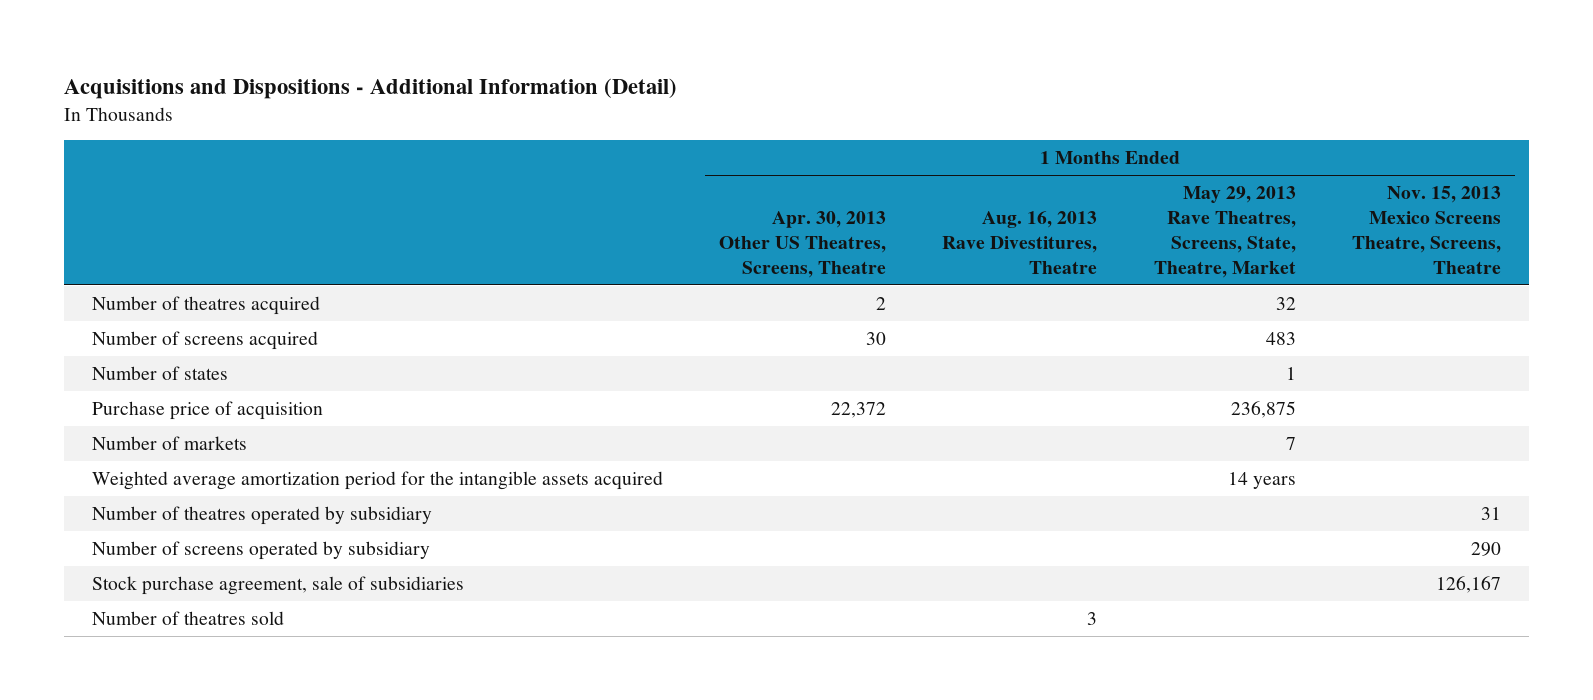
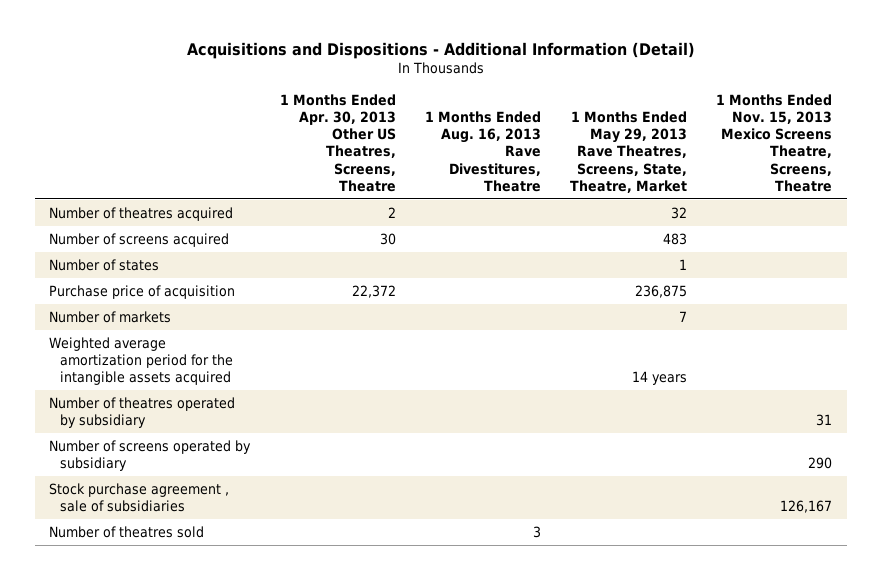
[92,575,465,595] Stock purchase agreement, sale of subsidiaries -> [49,482,230,513] Stock purchase agreement , sale of subsidiaries

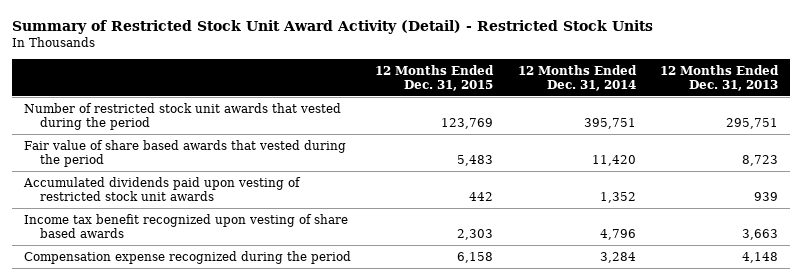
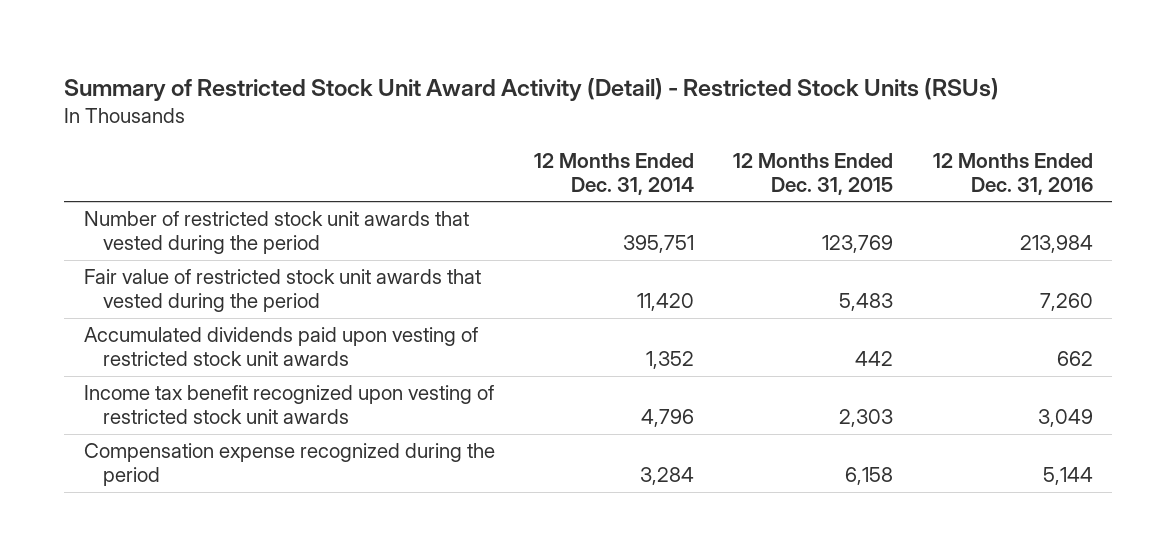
[12,19,654,34] Summary of Restricted Stock Unit Award Activity (Detail) - Restricted Stock Units -> [64,77,1000,101] Summary of Restricted Stock Unit Award Activity (Detail) - Restricted Stock Units (RSUs)
[659,64,779,91] 12 Months Ended Dec. 31, 2013 -> none
none -> [932,153,1093,195] 12 Months Ended Dec. 31, 2016
[24,139,347,167] Fair value of share based awards that vested during the period -> [83,269,481,313] Fair value of restricted stock unit awards that vested during the period
[24,213,349,238] Income tax benefit recognized upon vesting of share based awards -> [83,385,494,425] Income tax benefit recognized upon vesting of restricted stock unit awards

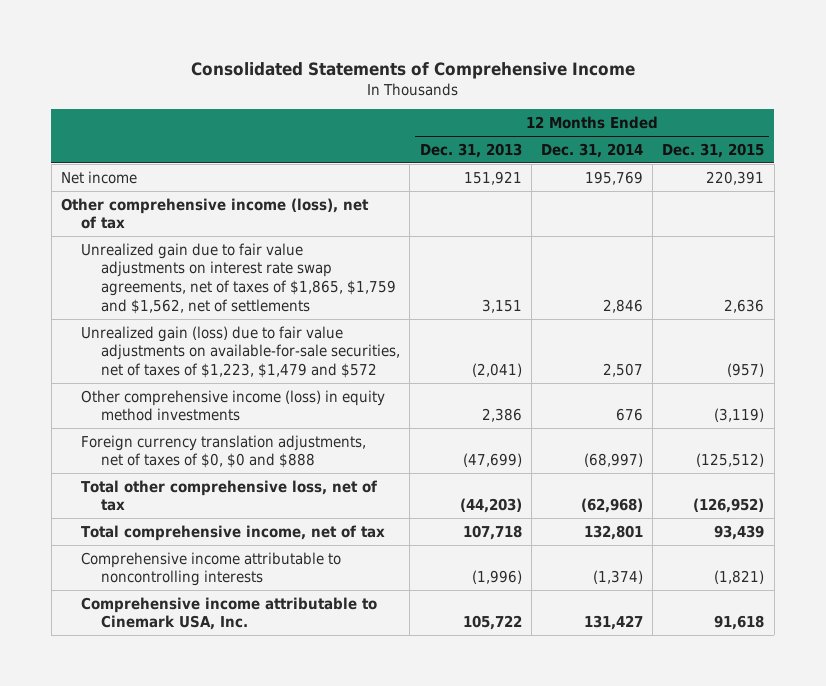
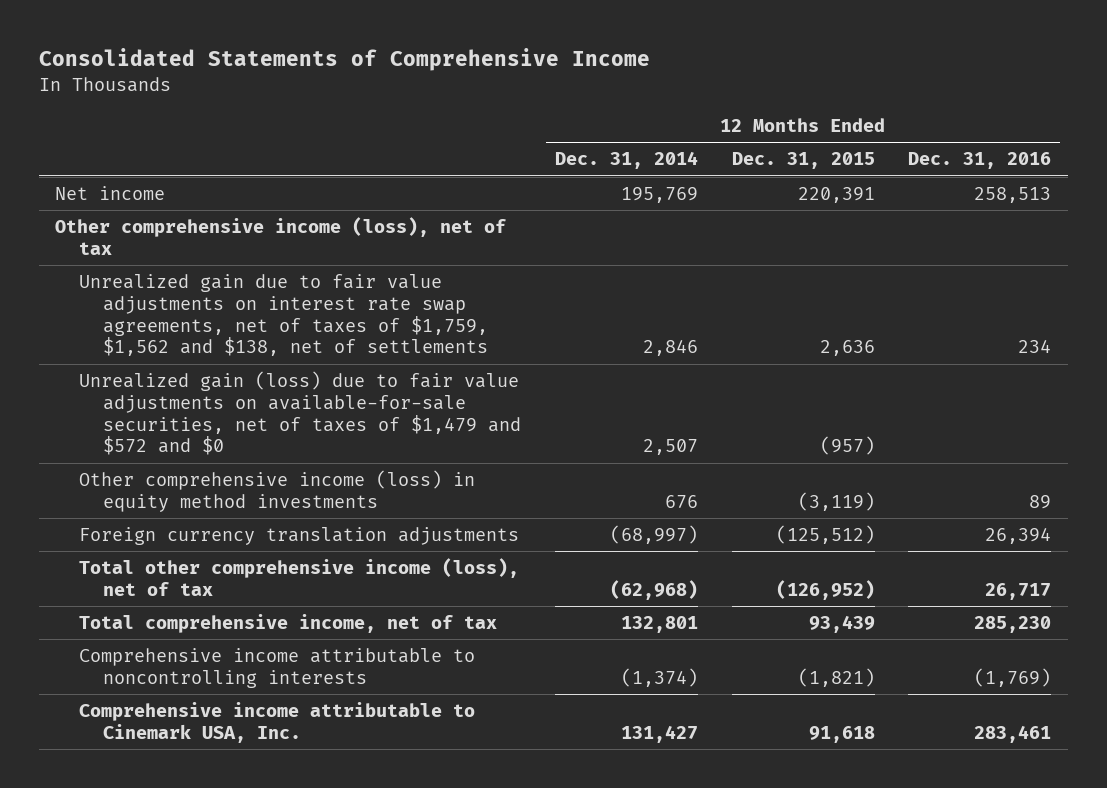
[419,142,522,158] Dec. 31, 2013 -> none
none -> [908,152,1052,170] Dec. 31, 2016
[81,242,397,314] Unrealized gain due to fair value adjustments on interest rate swap agreements, net of taxes of $1,865, $1,759 and $1,562, net of settlements -> [79,273,489,357] Unrealized gain due to fair value adjustments on interest rate swap agreements, net of taxes of $1,759, $1,562 and $138, net of settlements
[81,325,401,379] Unrealized gain (loss) due to fair value adjustments on available-for-sale securities, net of taxes of $1,223, $1,479 and $572 -> [79,370,522,456] Unrealized gain (loss) due to fair value adjustments on available-for-sale securities, net of taxes of $1,479 and $572 and $0
[81,434,367,469] Foreign currency translation adjustments, net of taxes of $0, $0 and $888 -> [79,526,520,545] Foreign currency translation adjustments
[81,479,378,512] Total other comprehensive loss, net of tax -> [79,557,520,596] Total other comprehensive income (loss), net of tax

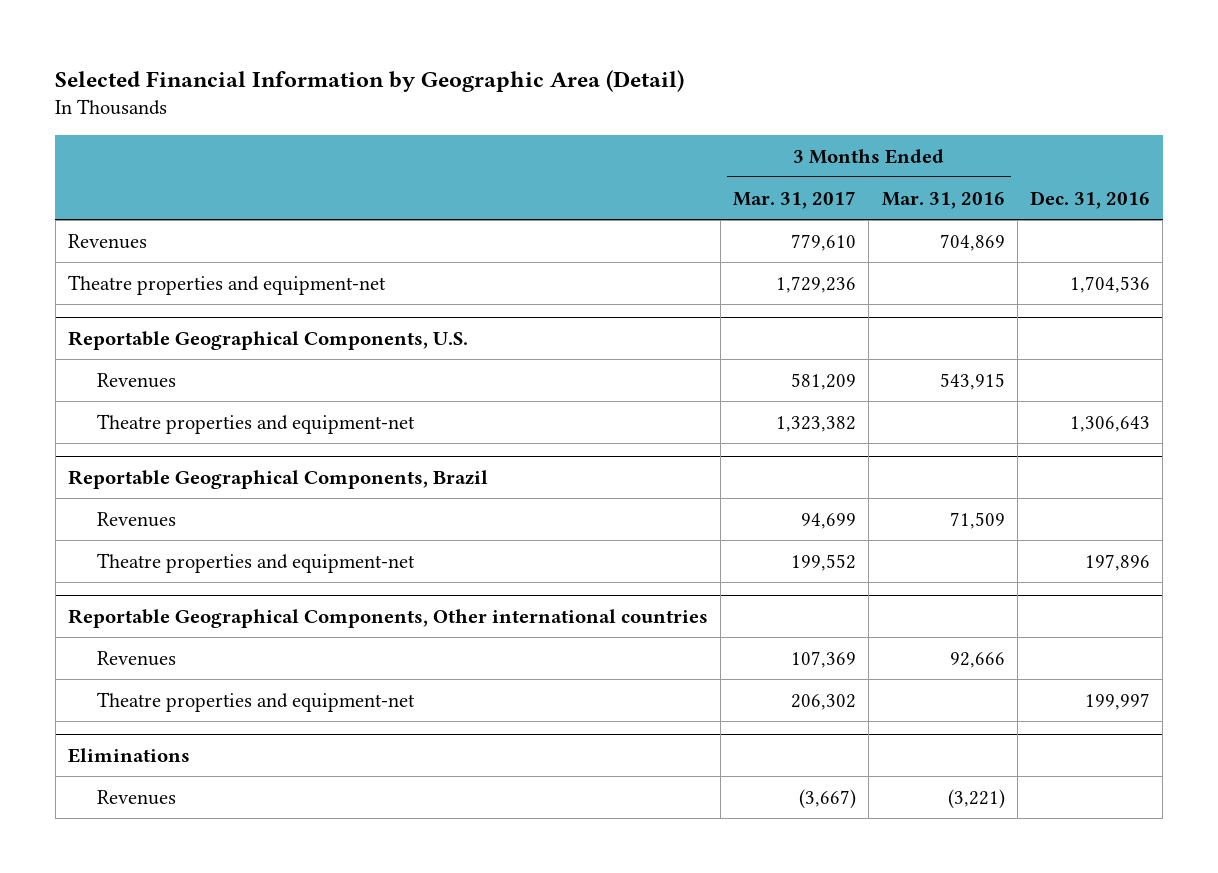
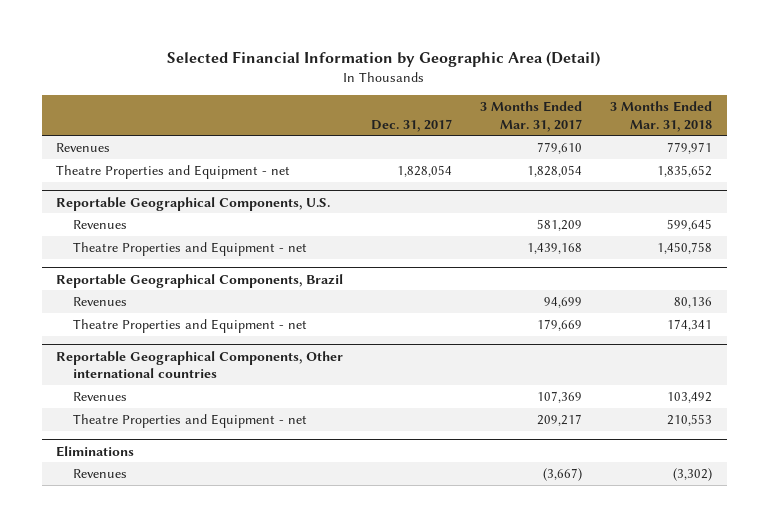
[881,191,1005,209] Mar. 31, 2016 -> none
[1029,190,1150,209] Dec. 31, 2016 -> none
none -> [370,118,452,132] Dec. 31, 2017
none -> [610,101,713,132] 3 Months Ended Mar. 31, 2018
[68,274,387,295] Theatre properties and equipment-net -> [55,164,290,179] Theatre Properties and Equipment - net
[776,275,857,293] 1,729,236 -> [527,164,583,177] 1,828,054
[96,413,415,434] Theatre properties and equipment-net -> [73,241,308,256] Theatre Properties and Equipment - net
[776,415,857,432] 1,323,382 -> [527,242,583,254] 1,439,168
[96,552,415,573] Theatre properties and equipment-net -> [73,318,308,333] Theatre Properties and Equipment - net
[791,553,857,571] 199,552 -> [537,318,583,331] 179,669
[96,691,415,712] Theatre properties and equipment-net -> [73,413,308,428] Theatre Properties and Equipment - net
[791,693,857,710] 206,302 -> [537,413,583,426] 209,217

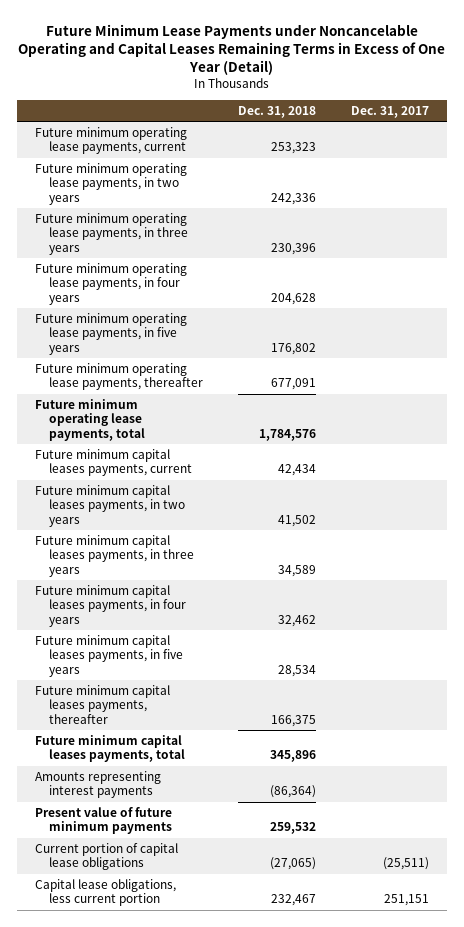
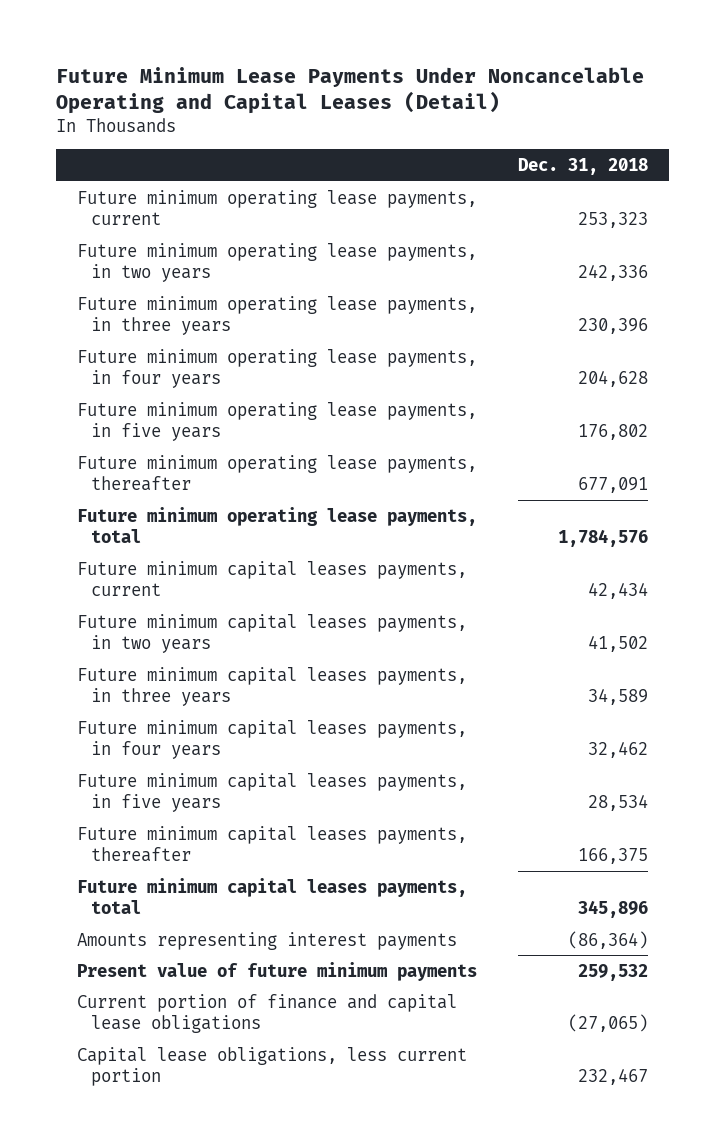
[17,23,445,76] Future Minimum Lease Payments under Noncancelable Operating and Capital Leases Remaining Terms in Excess of One Year (Detail) -> [56,66,645,115] Future Minimum Lease Payments Under Noncancelable Operating and Capital Leases (Detail)
[351,106,430,119] Dec. 31, 2017 -> none
[34,843,178,871] Current portion of capital lease obligations -> [76,993,457,1033] Current portion of finance and capital lease obligations

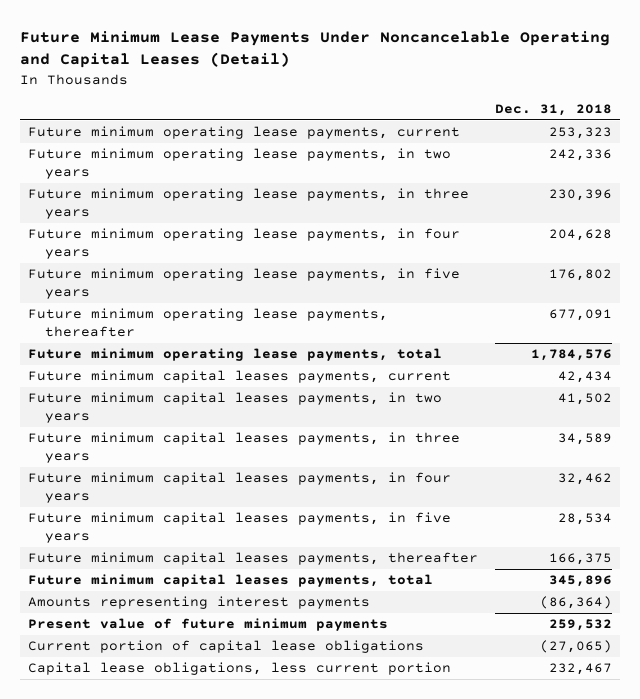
[76,993,457,1033] Current portion of finance and capital lease obligations -> [28,640,425,654] Current portion of capital lease obligations

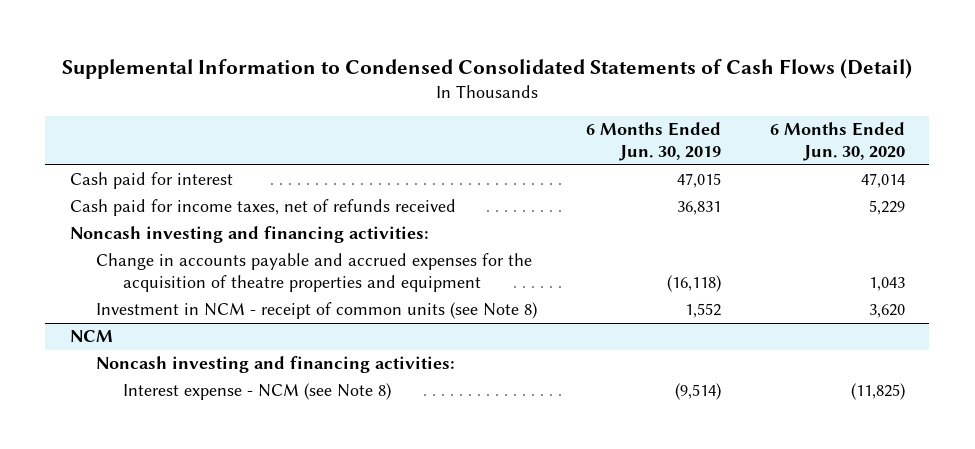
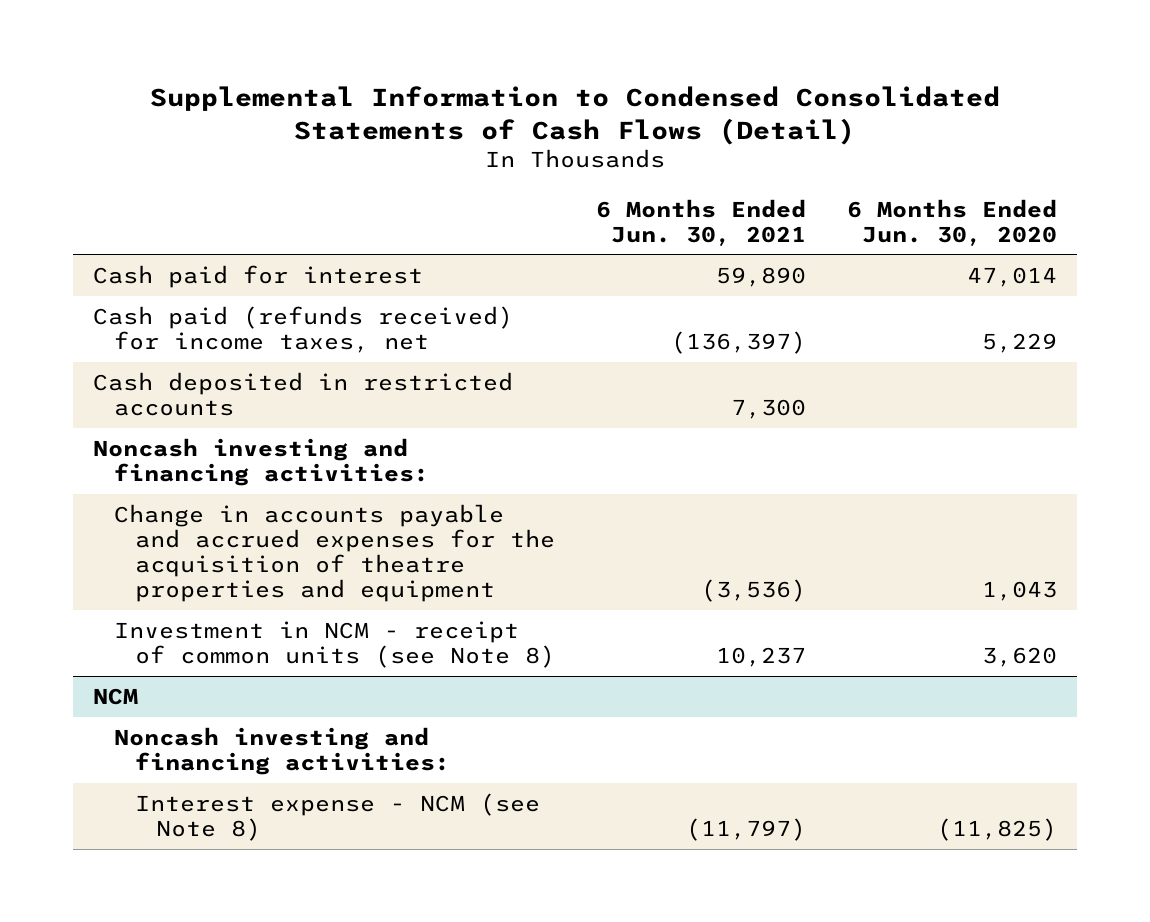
[586,122,722,162] 6 Months Ended Jun. 30, 2019 -> none
none -> [595,198,806,246] 6 Months Ended Jun. 30, 2021
[69,199,456,217] Cash paid for income taxes, net of refunds received -> [93,305,514,353] Cash paid (refunds received) for income taxes, net
none -> [93,371,514,416] Cash deposited in restricted accounts

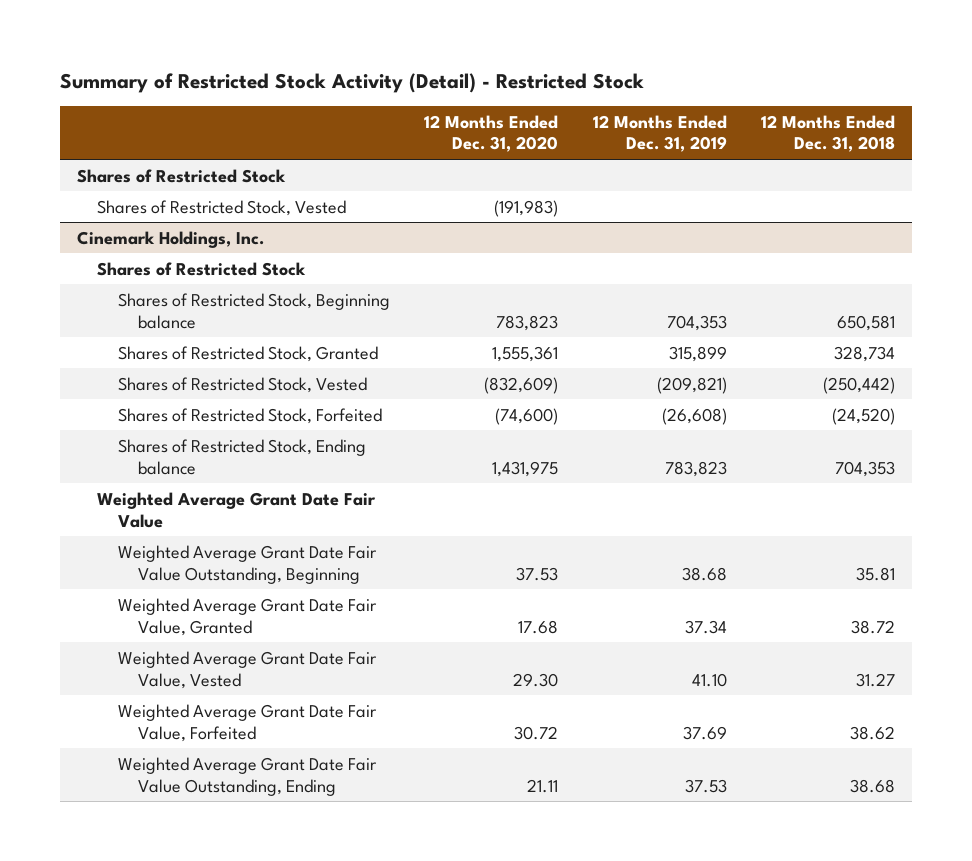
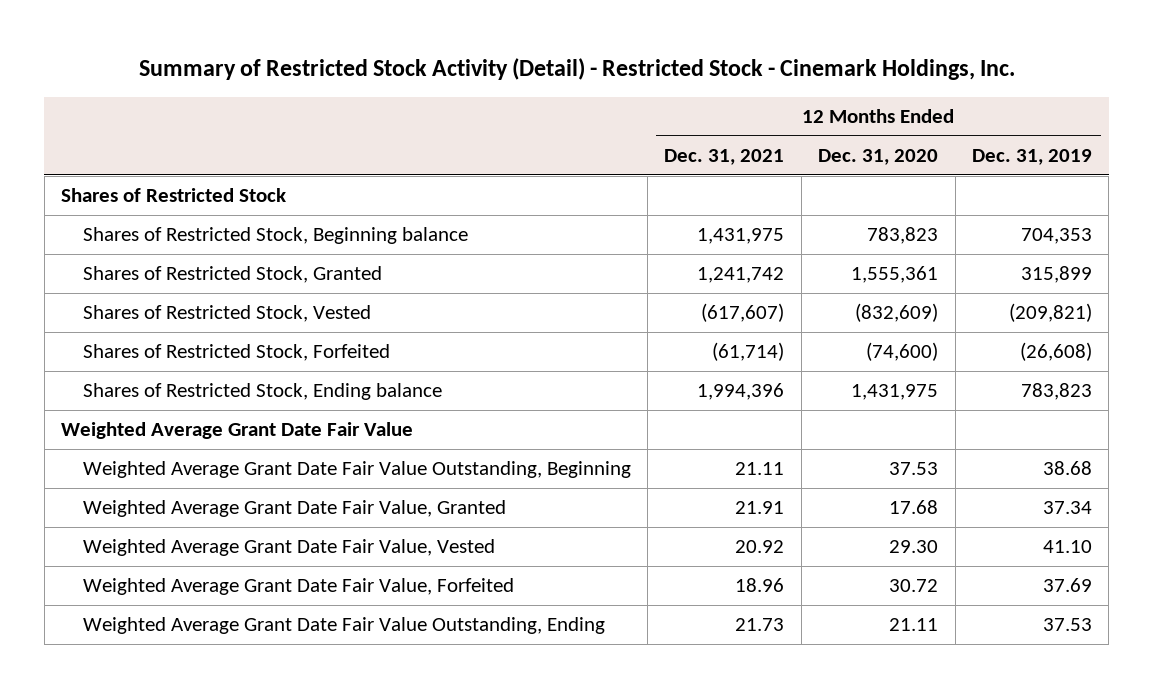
[59,72,644,93] Summary of Restricted Stock Activity (Detail) - Restricted Stock -> [138,58,1015,81] Summary of Restricted Stock Activity (Detail) - Restricted Stock - Cinemark Holdings, Inc.
[761,114,896,153] 12 Months Ended Dec. 31, 2018 -> none
none -> [664,149,785,166] Dec. 31, 2021
[97,199,347,216] Shares of Restricted Stock, Vested -> none
[76,230,264,248] Cinemark Holdings, Inc. -> none
[97,261,307,276] Shares of Restricted Stock -> none

